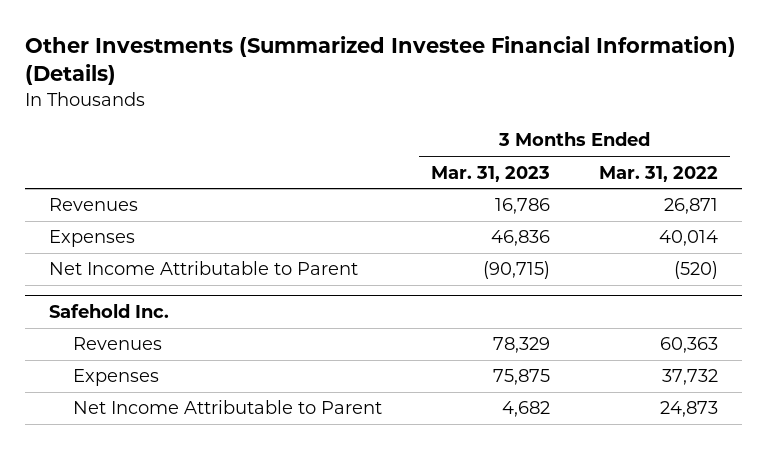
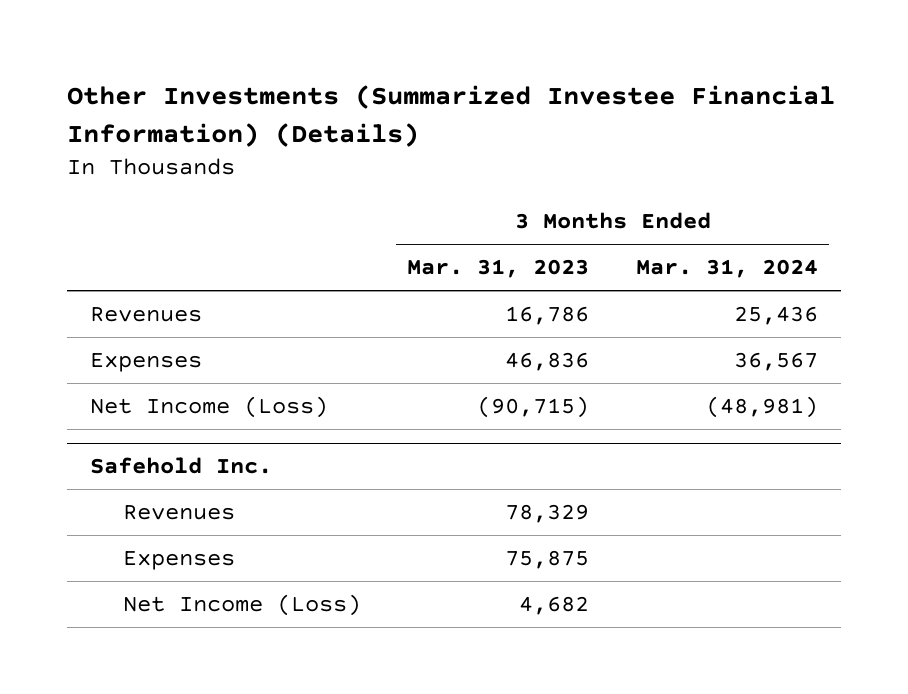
[599,165,719,182] Mar. 31, 2022 -> none
none -> [635,259,818,279] Mar. 31, 2024
[49,261,359,276] Net Income Attributable to Parent -> [90,396,329,419] Net Income (Loss)
[73,400,383,415] Net Income Attributable to Parent -> [122,594,361,617] Net Income (Loss)

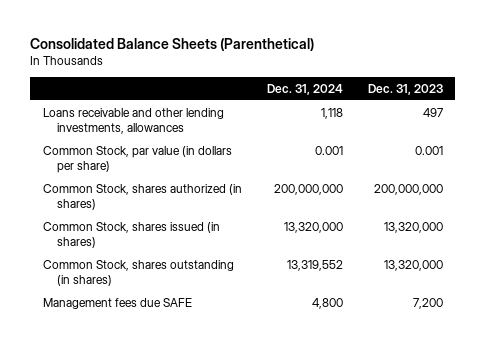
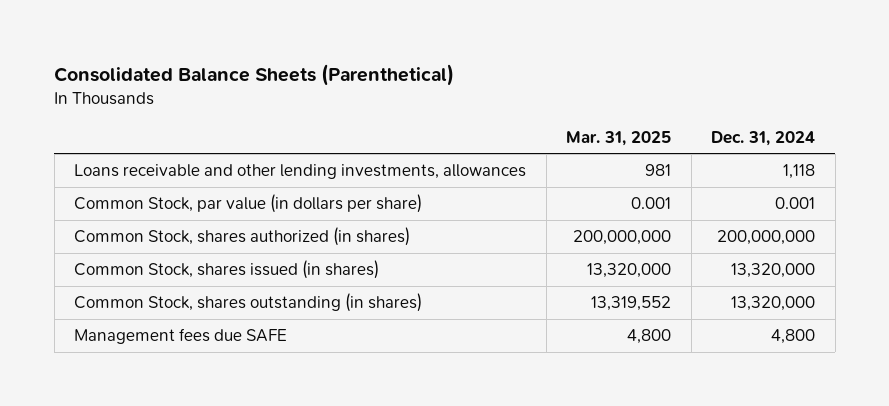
[367,84,443,96] Dec. 31, 2023 -> none
none -> [566,130,672,146] Mar. 31, 2025
[286,259,343,271] 13,319,552 -> [731,296,816,312] 13,320,000

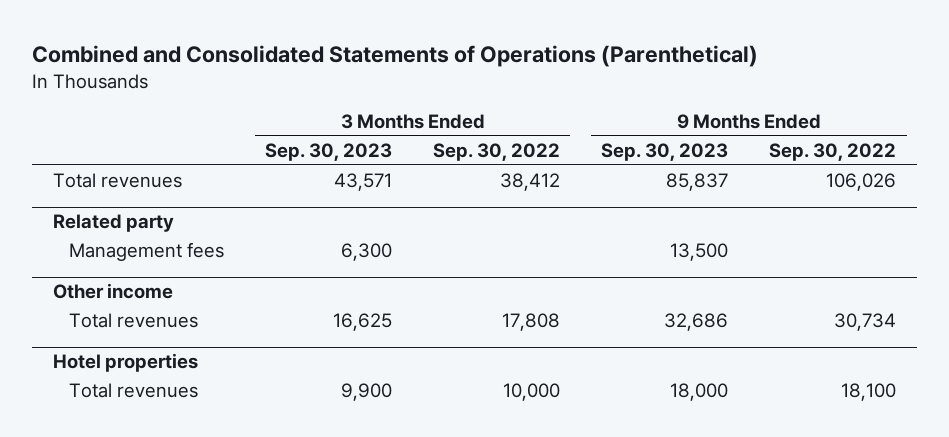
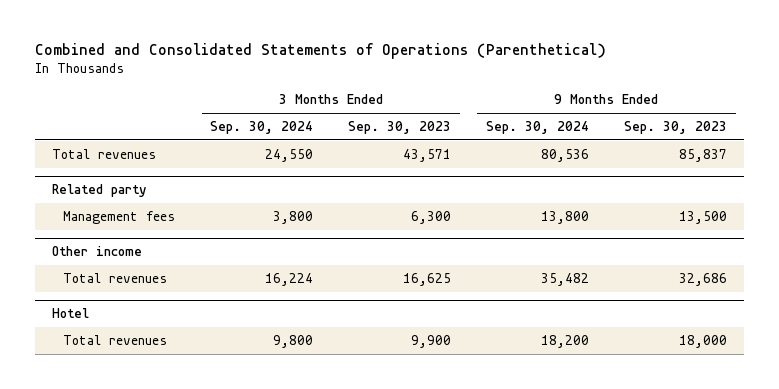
[433,143,561,162] Sep. 30, 2022 -> none
[769,143,897,162] Sep. 30, 2022 -> none
none -> [210,121,314,135] Sep. 30, 2024
none -> [485,121,589,135] Sep. 30, 2024
[52,353,198,373] Hotel properties -> [52,307,90,318] Hotel

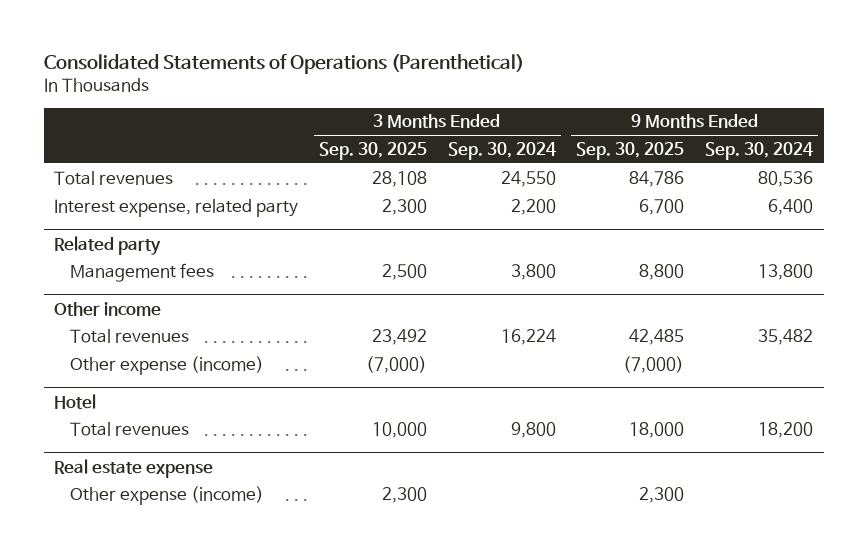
[34,43,606,60] Combined and Consolidated Statements of Operations (Parenthetical) -> [43,54,524,75] Consolidated Statements of Operations (Parenthetical)
[348,121,452,135] Sep. 30, 2023 -> none
[623,121,727,135] Sep. 30, 2023 -> none
none -> [318,141,427,160] Sep. 30, 2025
none -> [576,141,685,160] Sep. 30, 2025
none -> [54,198,299,217] Interest expense, related party
none -> [70,355,265,375] Other expense (income)
none -> [54,458,214,478] Real estate expense
none -> [70,485,265,505] Other expense (income)

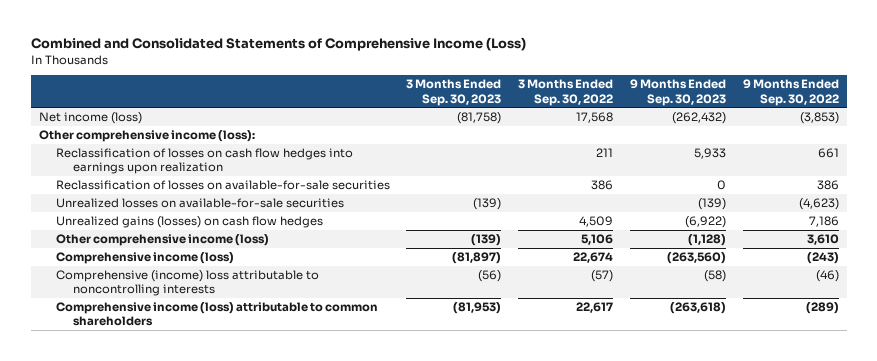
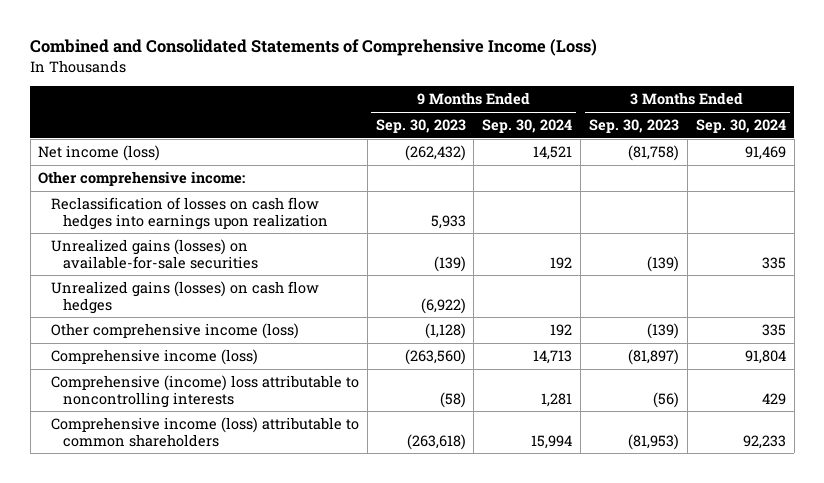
[518,79,614,106] 3 Months Ended Sep. 30, 2022 -> none
[742,79,839,106] 9 Months Ended Sep. 30, 2022 -> none
none -> [482,119,573,134] Sep. 30, 2024
none -> [695,119,786,134] Sep. 30, 2024
[38,130,255,143] Other comprehensive income (loss): -> [38,171,246,187] Other comprehensive income:
[55,180,390,191] Reclassification of losses on available-for-sale securities -> none
[55,198,344,209] Unrealized losses on available-for-sale securities -> [50,239,259,269] Unrealized gains (losses) on available-for-sale securities

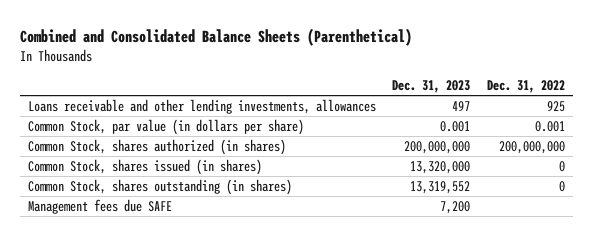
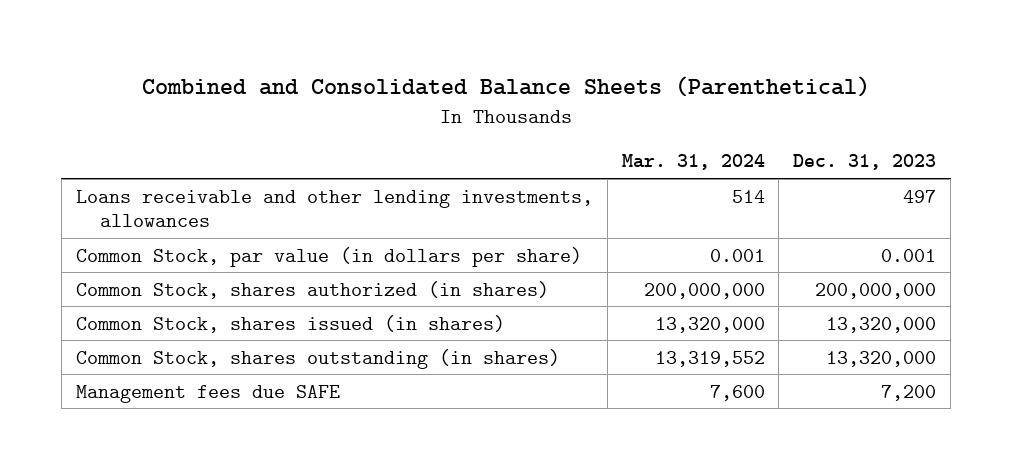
[486,79,565,93] Dec. 31, 2022 -> none
none -> [621,154,765,171] Mar. 31, 2024
[410,181,471,195] 13,319,552 -> [826,350,937,367] 13,320,000

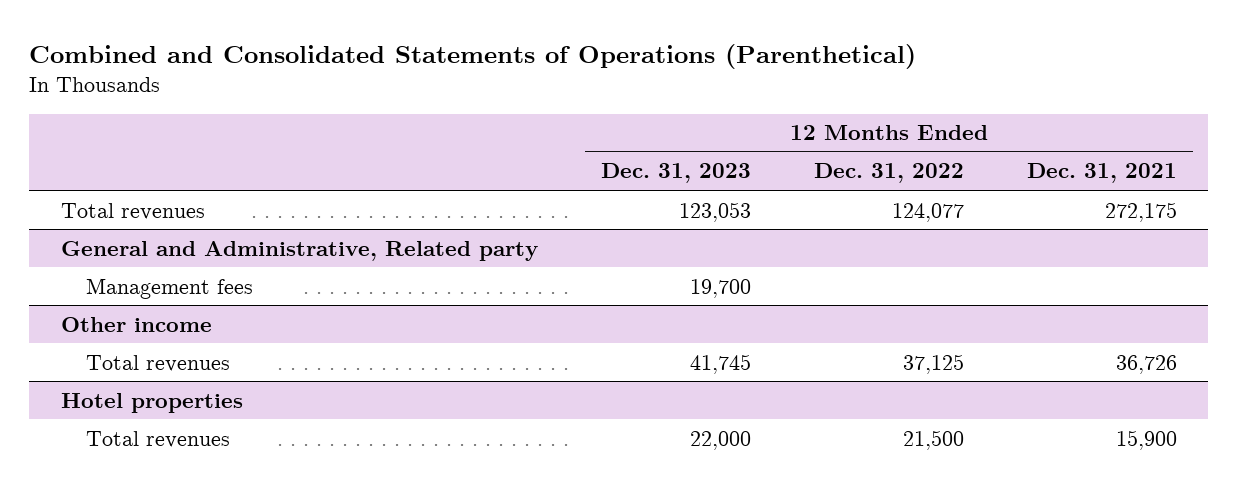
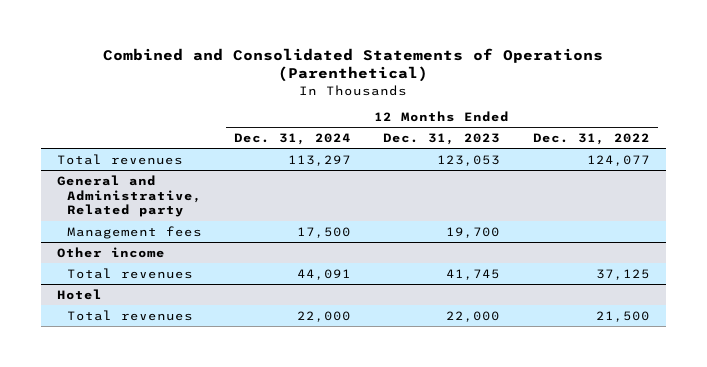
[1026,163,1177,184] Dec. 31, 2021 -> none
none -> [234,133,352,146] Dec. 31, 2024
[60,392,243,413] Hotel properties -> [57,288,103,300] Hotel

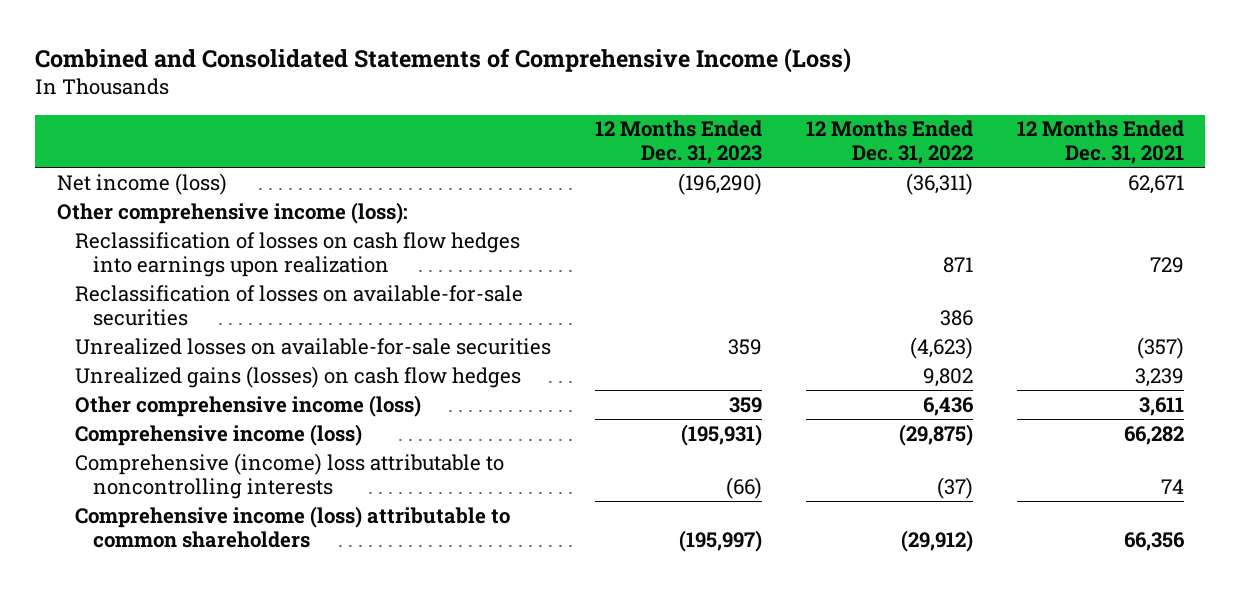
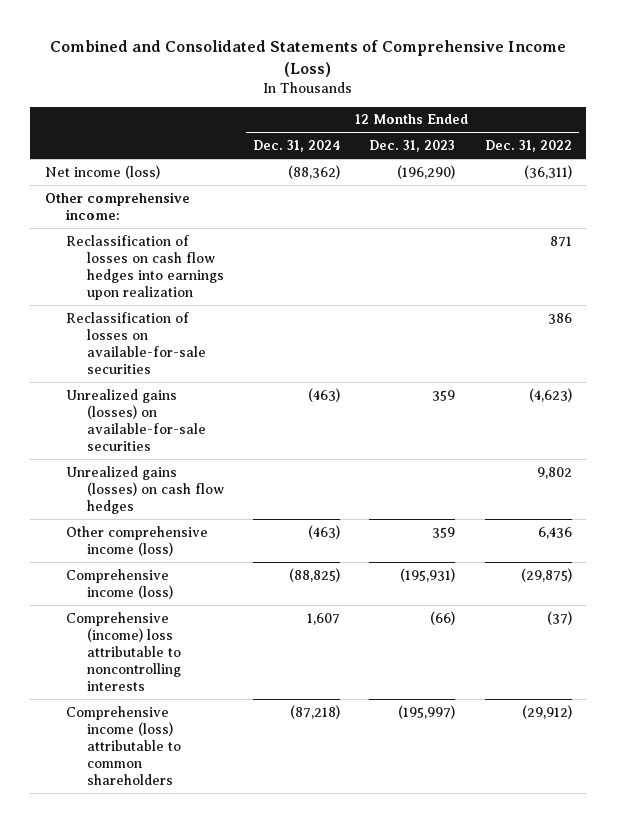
[1016,120,1184,165] 12 Months Ended Dec. 31, 2021 -> none
none -> [253,140,341,153] Dec. 31, 2024
[56,201,408,224] Other comprehensive income (loss): -> [45,191,191,220] Other comprehensive income:
[74,337,551,355] Unrealized losses on available-for-sale securities -> [65,388,206,452] Unrealized gains (losses) on available-for-sale securities

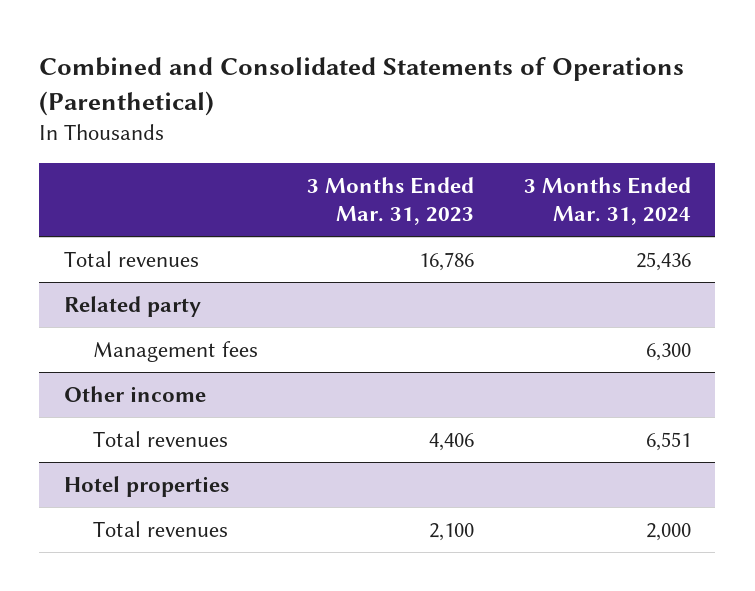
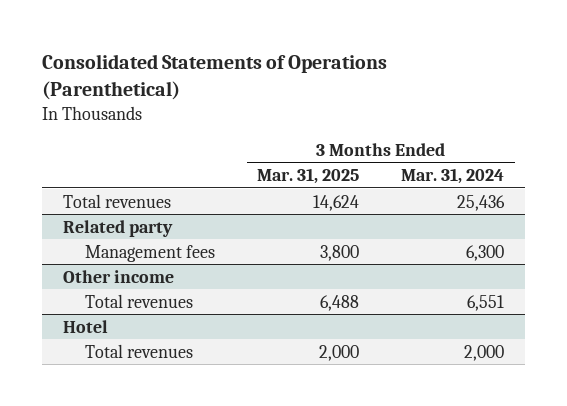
[39,56,685,116] Combined and Consolidated Statements of Operations (Parenthetical) -> [41,53,387,101] Consolidated Statements of Operations (Parenthetical)
[307,176,475,226] 3 Months Ended Mar. 31, 2023 -> none
none -> [257,168,360,185] Mar. 31, 2025
[64,475,230,497] Hotel properties -> [62,319,108,333] Hotel

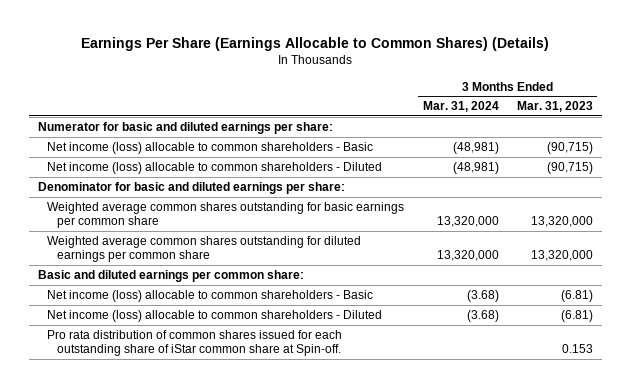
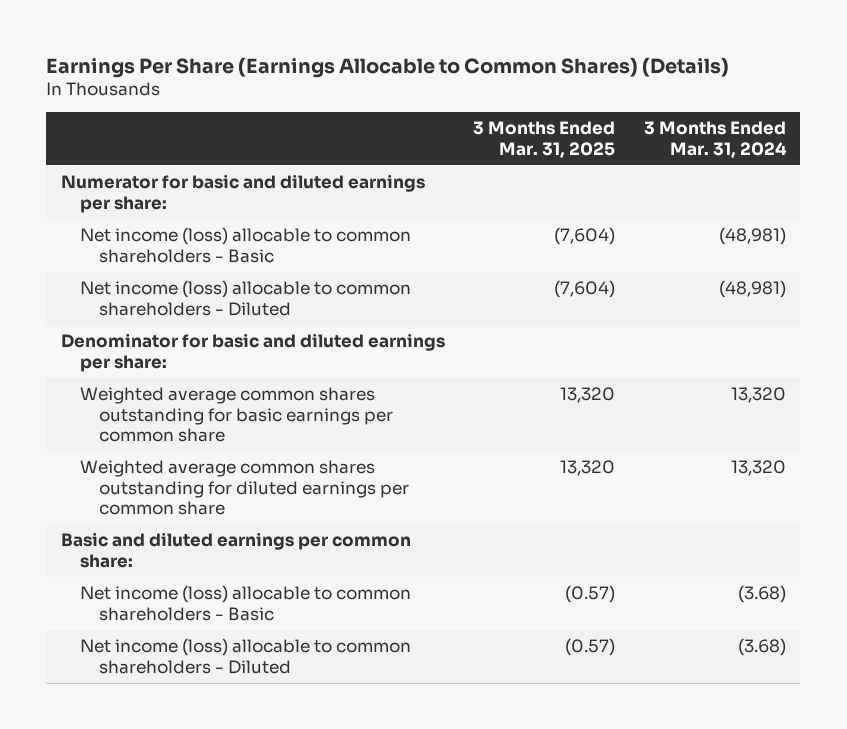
[516,101,593,113] Mar. 31, 2023 -> none
none -> [473,121,616,158] 3 Months Ended Mar. 31, 2025
[436,216,499,228] 13,320,000 -> [731,387,787,404] 13,320
[436,250,499,262] 13,320,000 -> [731,460,787,477] 13,320
[47,330,343,357] Pro rata distribution of common shares issued for each outstanding share of iStar common share at Spin-off. -> none

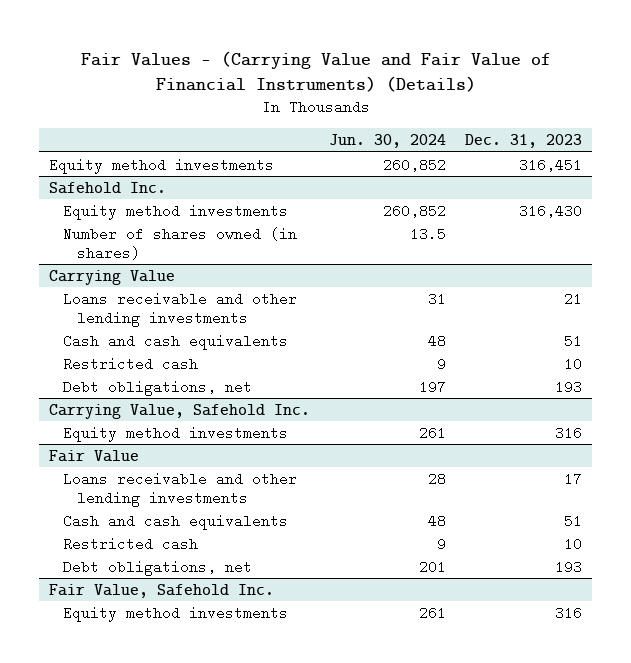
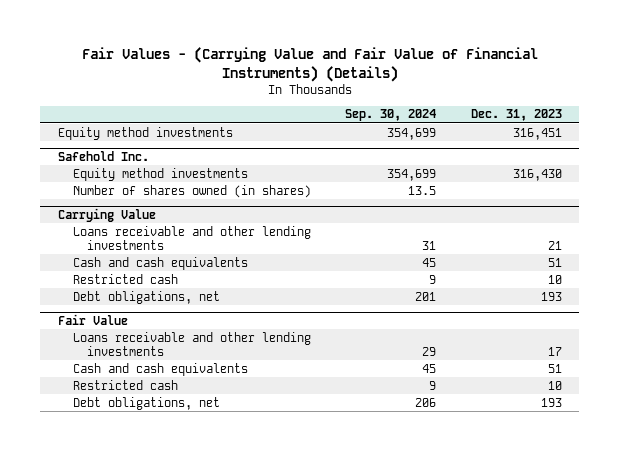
[329,133,447,148] Jun. 30, 2024 -> none
none -> [345,109,437,122] Sep. 30, 2024
[48,403,310,419] Carrying Value, Safehold Inc. -> none
[62,425,288,442] Equity method investments -> none
[48,583,274,598] Fair Value, Safehold Inc. -> none
[62,605,288,622] Equity method investments -> none

